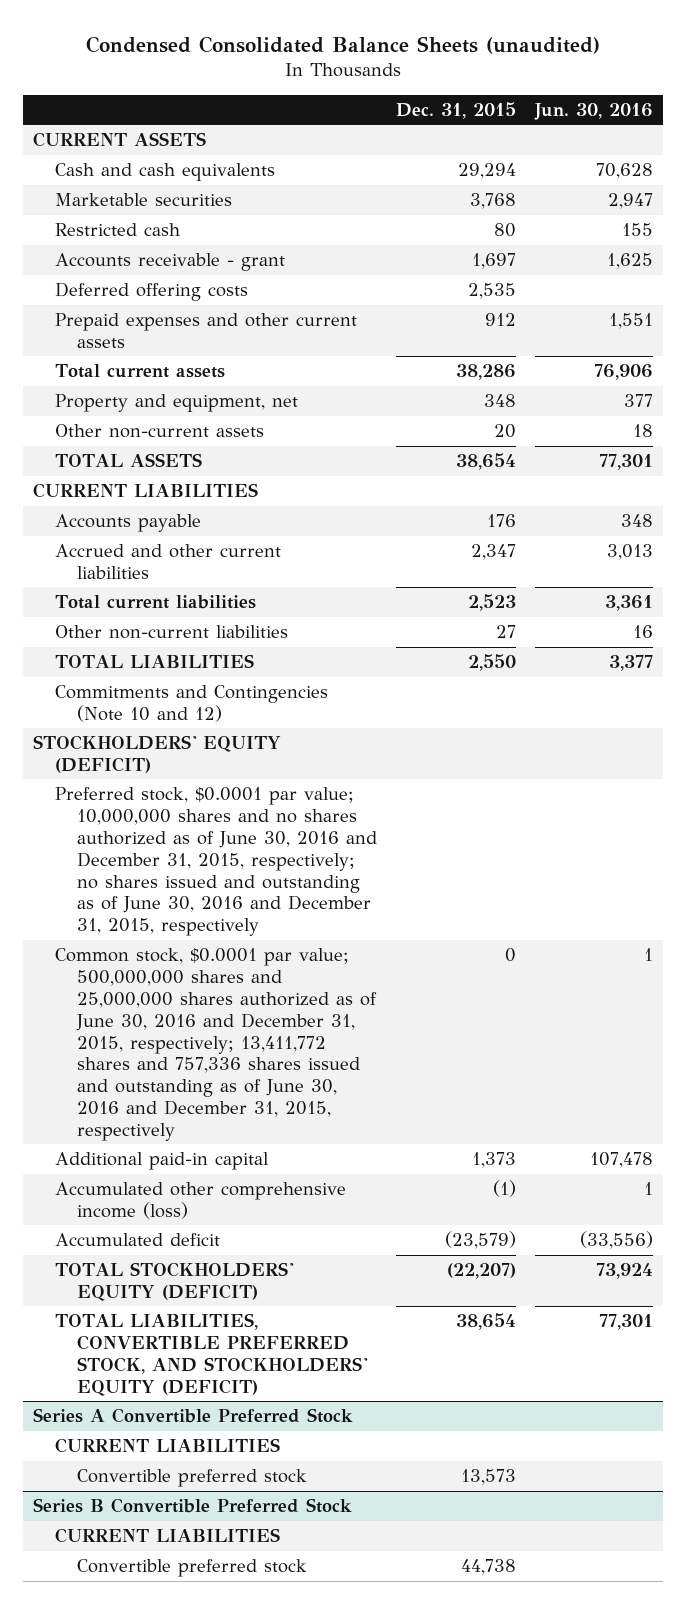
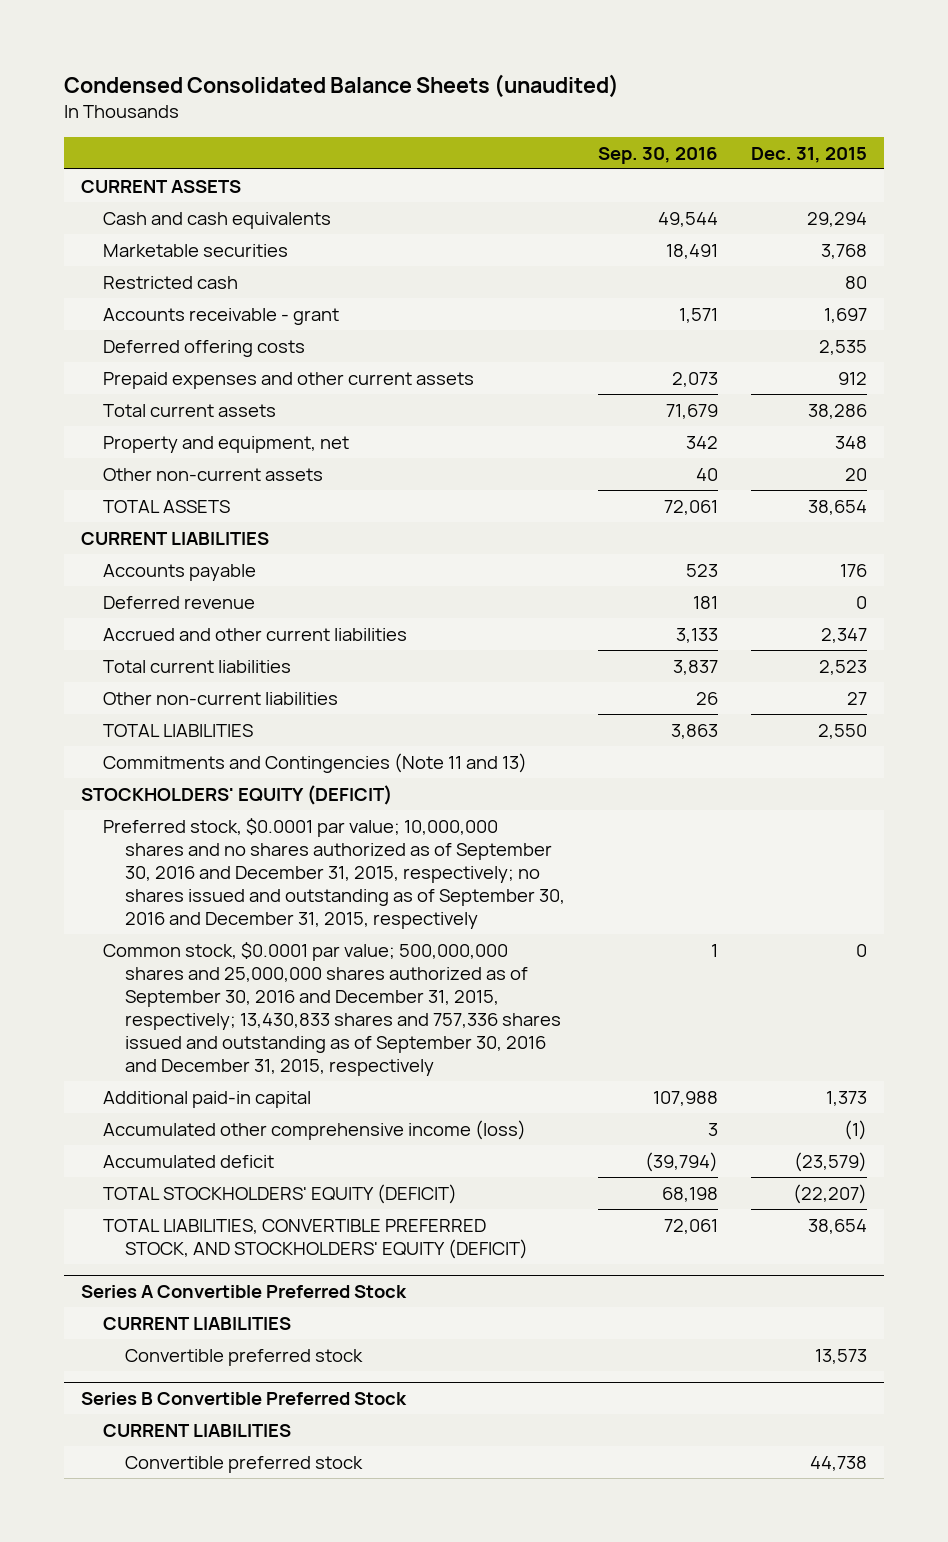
[533,102,653,120] Jun. 30, 2016 -> none
none -> [597,146,718,164] Sep. 30, 2016
none -> [102,595,255,609] Deferred revenue
[54,685,328,723] Commitments and Contingencies (Note 10 and 12) -> [102,752,527,773] Commitments and Contingencies (Note 11 and 13)
[54,787,377,937] Preferred stock, $0.0001 par value; 10,000,000 shares and no shares authorized as of June 30, 2016 and December 31, 2015, respectively; no shares issued and outstanding as of June 30, 2016 and December 31, 2015, respectively -> [102,817,565,930] Preferred stock, $0.0001 par value; 10,000,000 shares and no shares authorized as of September 30, 2016 and December 31, 2015, respectively; no shares issued and outstanding as of September 30, 2016 and December 31, 2015, respectively
[54,948,377,1142] Common stock, $0.0001 par value; 500,000,000 shares and 25,000,000 shares authorized as of June 30, 2016 and December 31, 2015, respectively; 13,411,772 shares and 757,336 shares issued and outstanding as of June 30, 2016 and December 31, 2015, respectively -> [102,941,561,1077] Common stock, $0.0001 par value; 500,000,000 shares and 25,000,000 shares authorized as of September 30, 2016 and December 31, 2015, respectively; 13,430,833 shares and 757,336 shares issued and outstanding as of September 30, 2016 and December 31, 2015, respectively

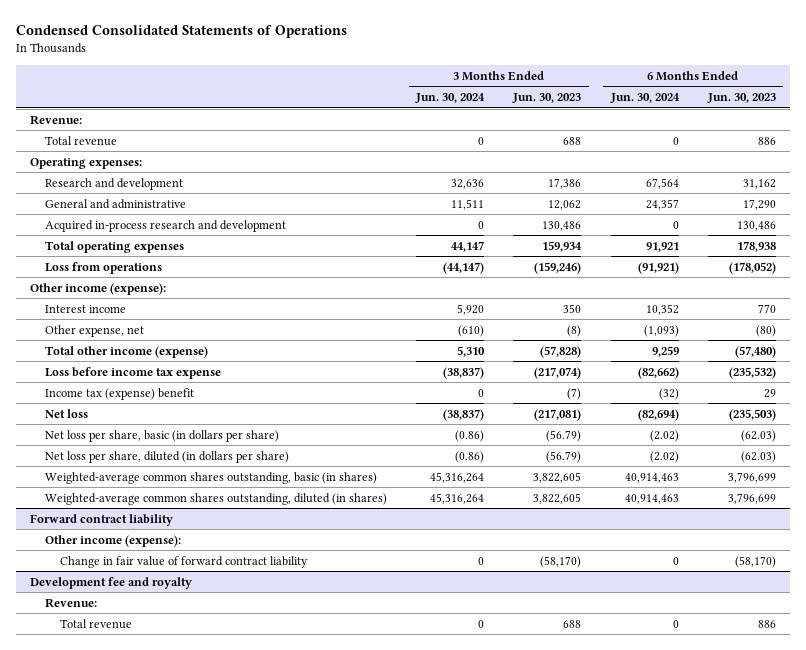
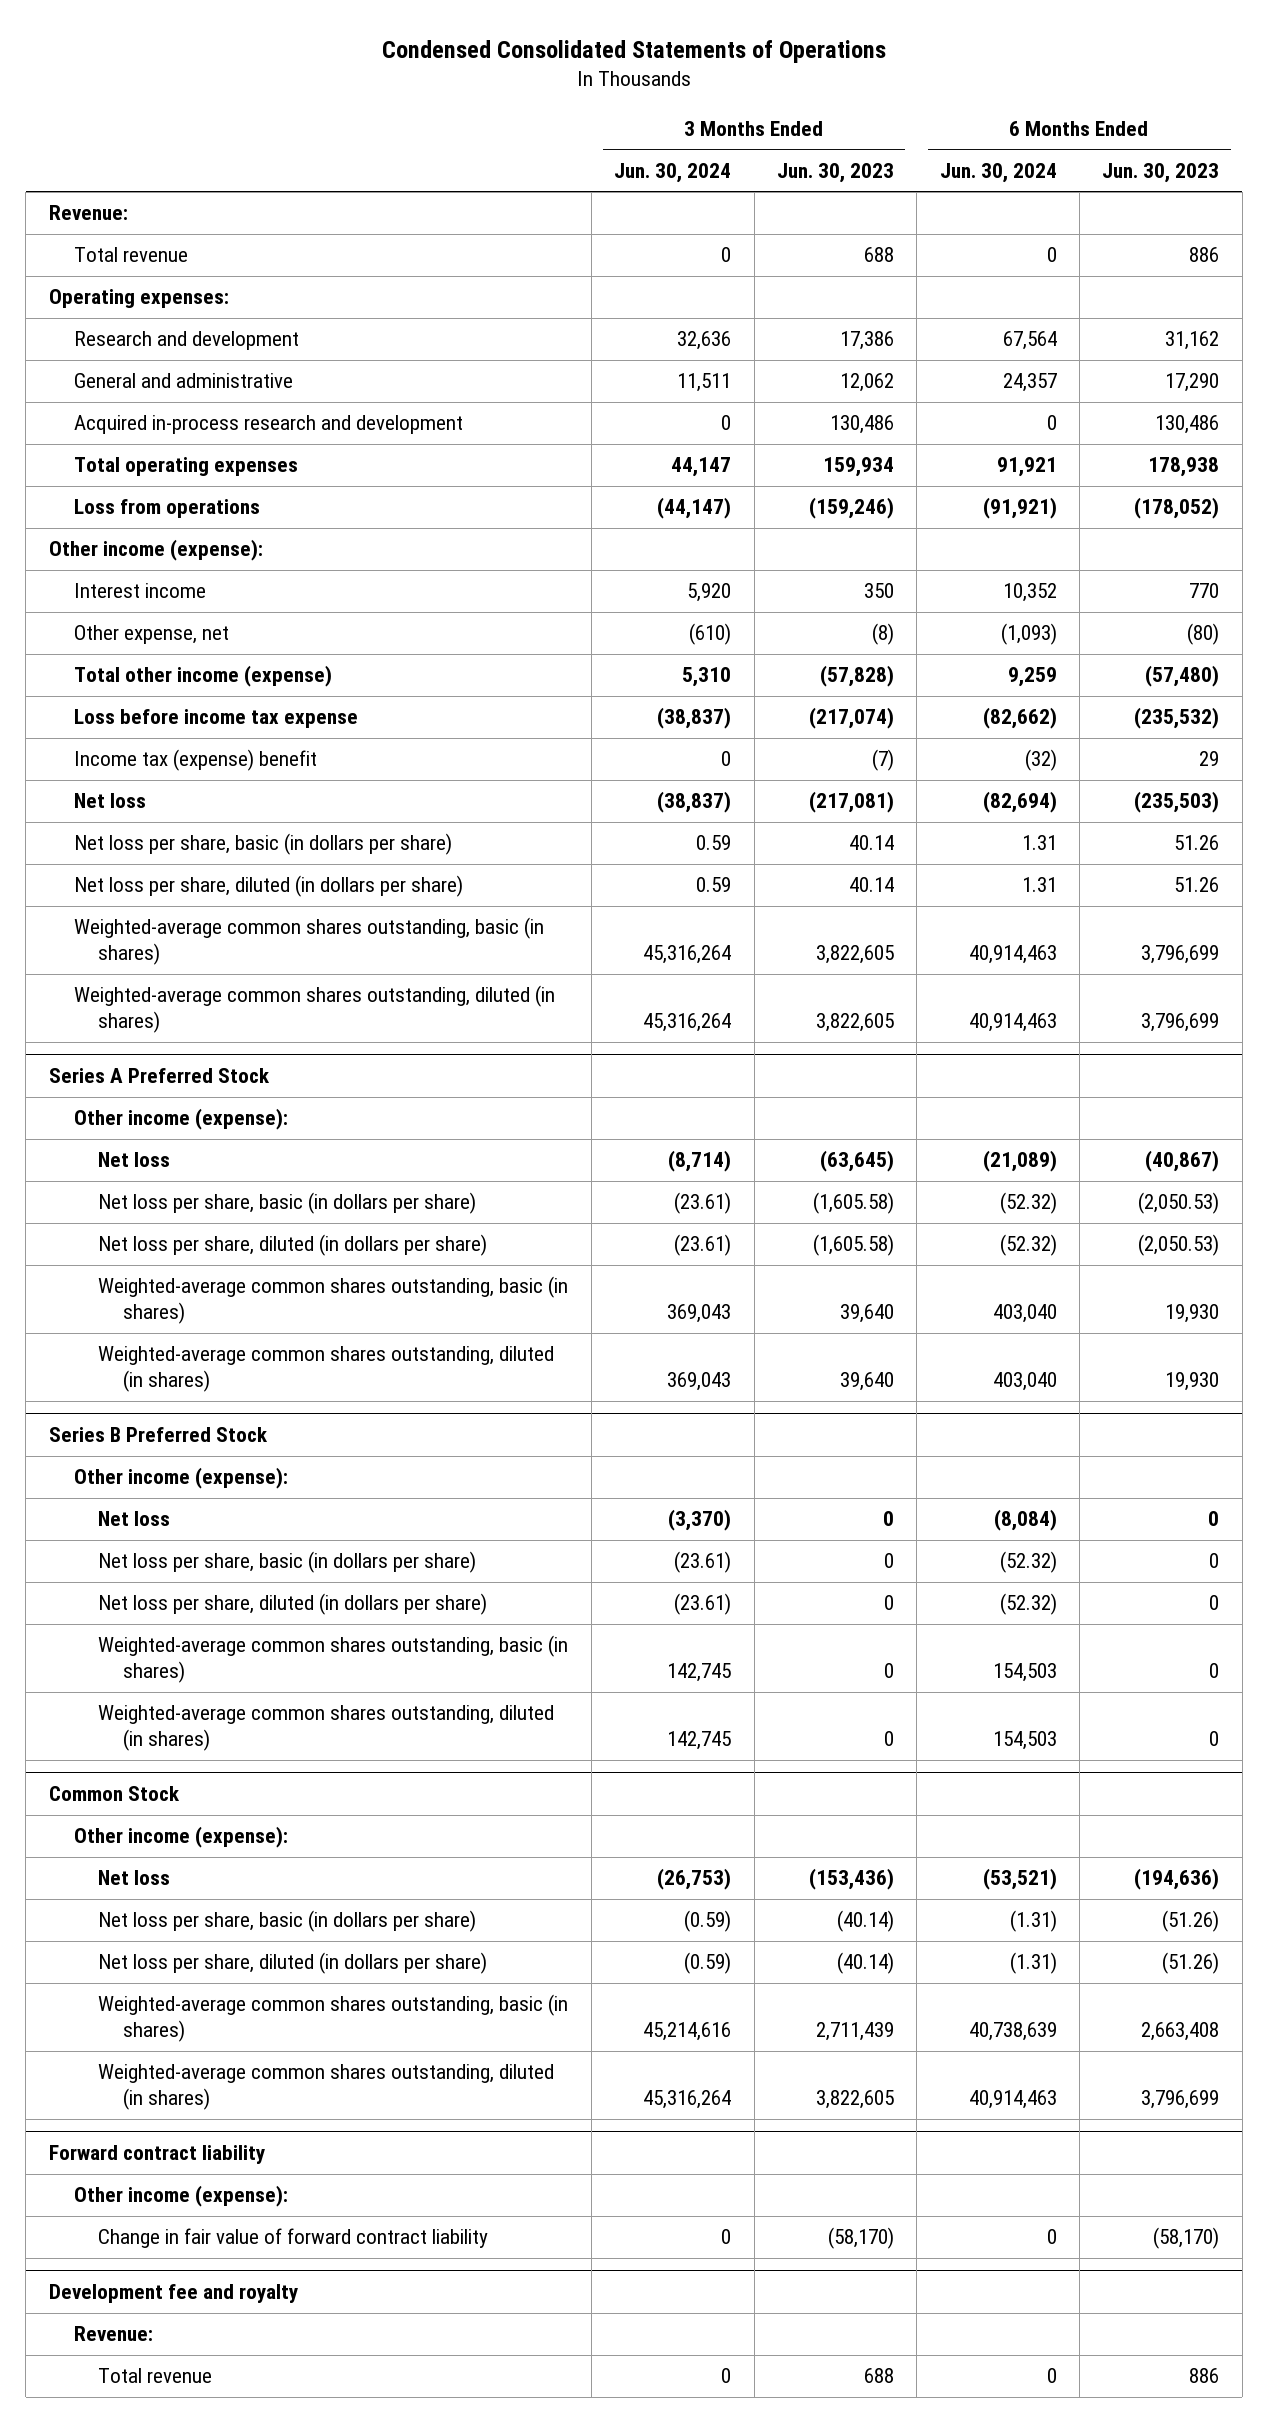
[455,429,485,442] (0.86) -> [696,835,732,851] 0.59
[546,429,582,442] (56.79) -> [848,835,894,851] 40.14
[649,429,679,442] (2.02) -> [1021,835,1057,851] 1.31
[740,429,776,442] (62.03) -> [1174,835,1220,851] 51.26
[455,450,485,463] (0.86) -> [696,877,732,893] 0.59
[546,450,582,463] (56.79) -> [848,877,894,893] 40.14
[649,450,679,463] (2.02) -> [1021,877,1057,893] 1.31
[740,450,776,463] (62.03) -> [1174,877,1220,893] 51.26
none -> [48,1068,270,1084] Series A Preferred Stock
none -> [73,1108,288,1131] Other income (expense):
none -> [98,1152,171,1168] Net loss
none -> [98,1192,477,1215] Net loss per share, basic (in dollars per share)
none -> [98,1234,488,1257] Net loss per share, diluted (in dollars per share)
none -> [98,1276,569,1325] Weighted-average common shares outstanding, basic (in shares)
none -> [98,1346,555,1393] Weighted-average common shares outstanding, diluted (in shares)
none -> [48,1427,268,1443] Series B Preferred Stock
none -> [73,1467,288,1490] Other income (expense):
none -> [98,1511,171,1527] Net loss
none -> [98,1551,477,1574] Net loss per share, basic (in dollars per share)
none -> [98,1593,488,1616] Net loss per share, diluted (in dollars per share)
none -> [98,1635,569,1684] Weighted-average common shares outstanding, basic (in shares)
none -> [98,1705,555,1752] Weighted-average common shares outstanding, diluted (in shares)
none -> [48,1786,180,1802] Common Stock
none -> [73,1826,288,1849] Other income (expense):
none -> [98,1870,171,1886] Net loss
none -> [98,1910,477,1933] Net loss per share, basic (in dollars per share)
none -> [98,1952,488,1975] Net loss per share, diluted (in dollars per share)
none -> [98,1994,569,2043] Weighted-average common shares outstanding, basic (in shares)
none -> [98,2064,555,2111] Weighted-average common shares outstanding, diluted (in shares)

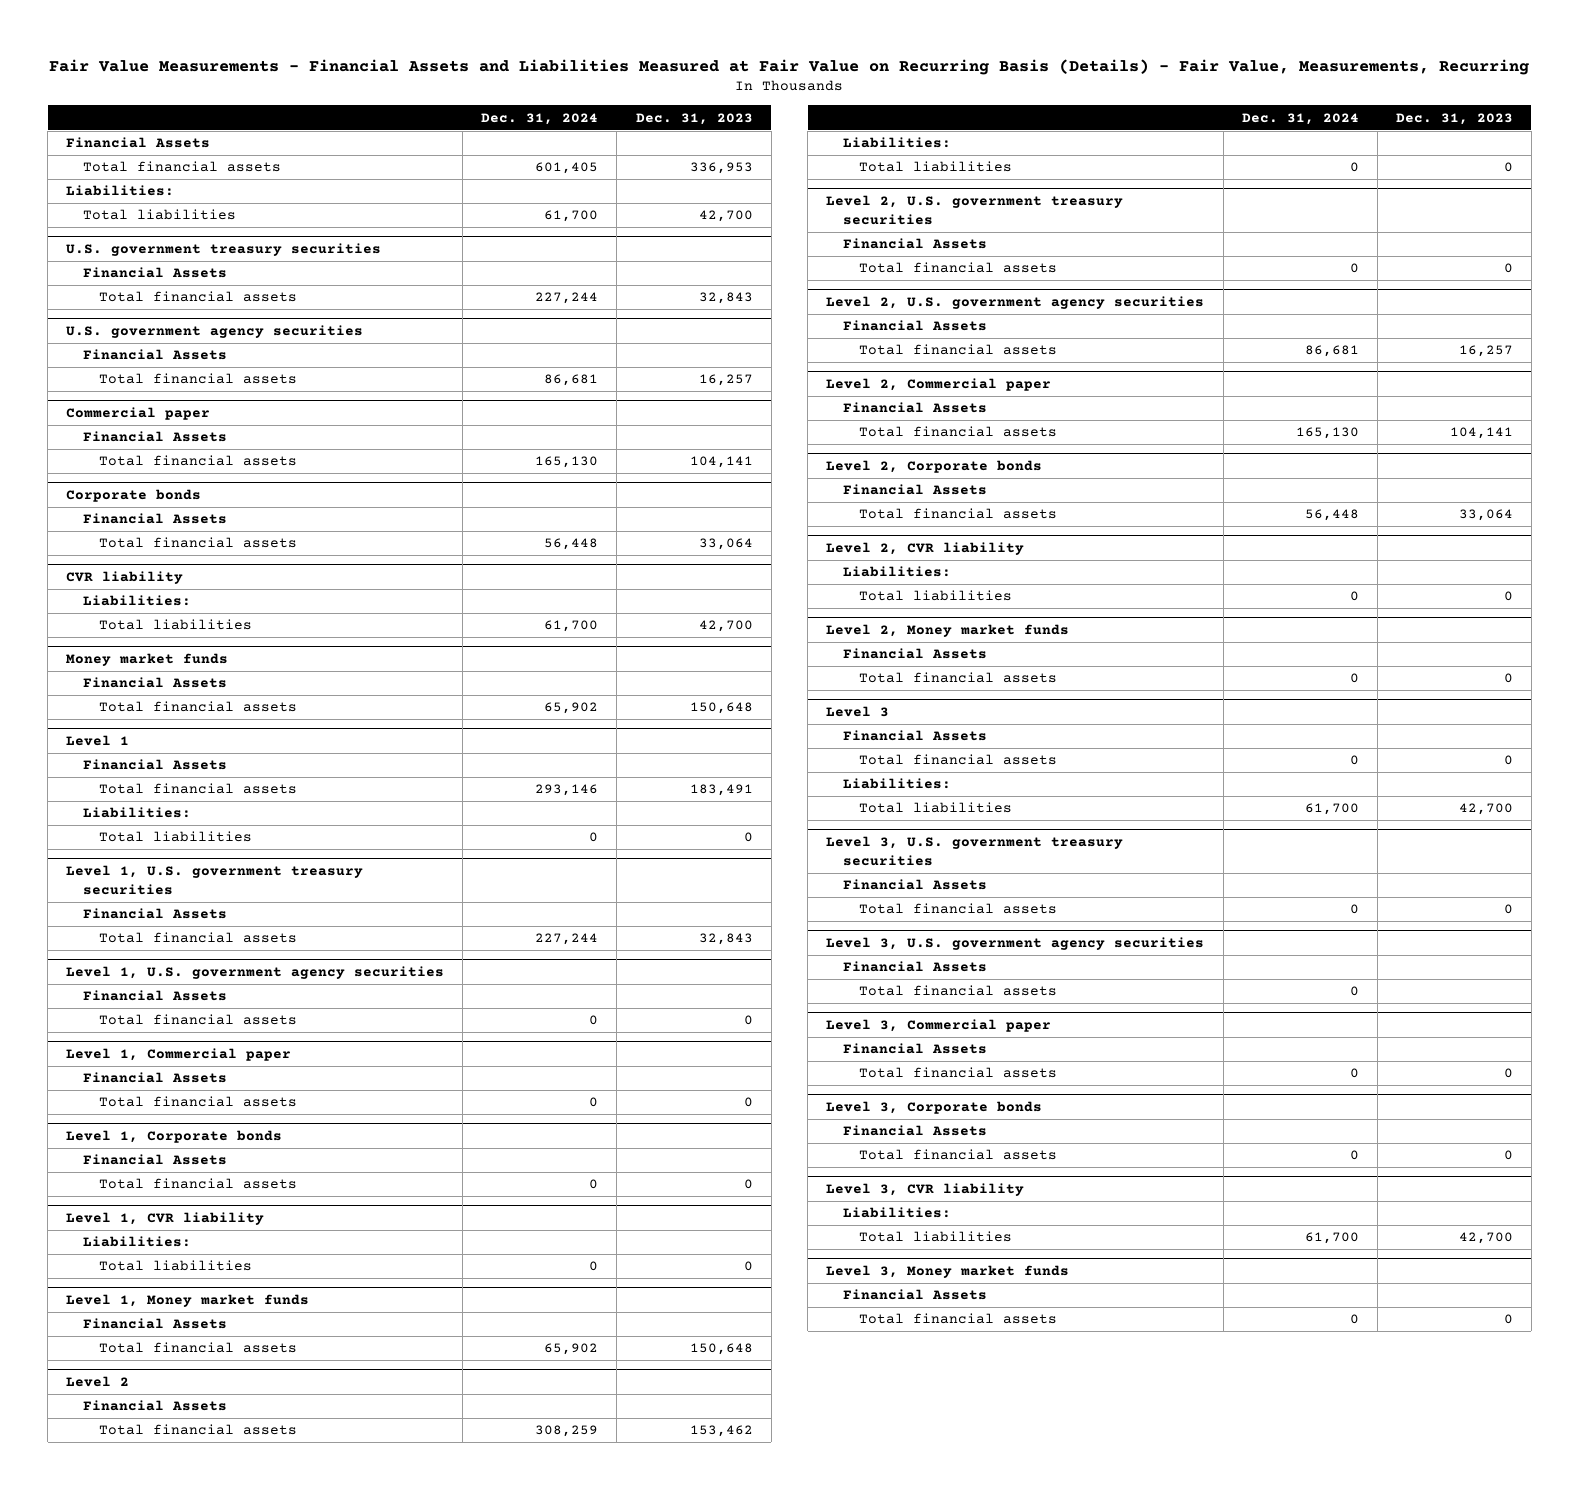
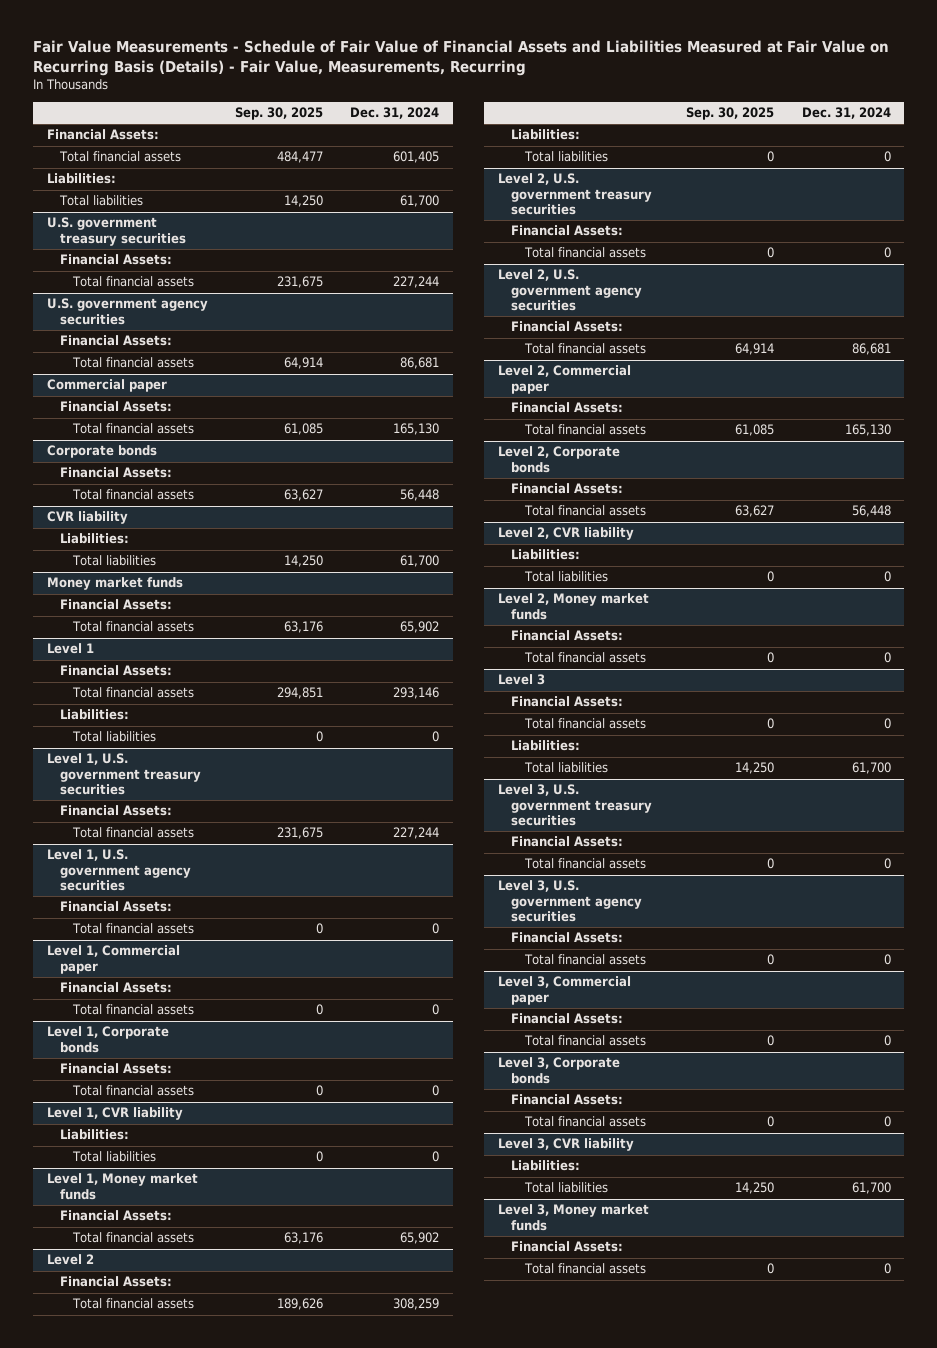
[49,58,1530,75] Fair Value Measurements - Financial Assets and Liabilities Measured at Fair Value on Recurring Basis (Details) - Fair Value, Measurements, Recurring -> [32,40,889,77] Fair Value Measurements - Schedule of Fair Value of Financial Assets and Liabilities Measured at Fair Value on Recurring Basis (Details) - Fair Value, Measurements, Recurring
[635,112,753,125] Dec. 31, 2023 -> none
none -> [234,107,323,121] Sep. 30, 2025
[66,137,211,149] Financial Assets -> [46,129,159,141] Financial Assets:
[82,267,227,279] Financial Assets -> [59,254,172,266] Financial Assets:
[82,349,227,361] Financial Assets -> [59,335,172,347] Financial Assets:
[82,431,227,443] Financial Assets -> [59,401,172,413] Financial Assets:
[82,513,227,525] Financial Assets -> [59,467,172,479] Financial Assets:
[82,677,227,689] Financial Assets -> [59,599,172,611] Financial Assets:
[82,759,227,771] Financial Assets -> [59,665,172,677] Financial Assets:
[82,908,227,920] Financial Assets -> [59,805,172,817] Financial Assets:
[82,990,227,1002] Financial Assets -> [59,901,172,913] Financial Assets:
[82,1072,227,1084] Financial Assets -> [59,982,172,994] Financial Assets:
[82,1154,227,1166] Financial Assets -> [59,1063,172,1075] Financial Assets:
[82,1318,227,1330] Financial Assets -> [59,1210,172,1222] Financial Assets:
[82,1400,227,1412] Financial Assets -> [59,1276,172,1288] Financial Assets:
[842,238,987,250] Financial Assets -> [511,225,624,237] Financial Assets:
[842,320,987,332] Financial Assets -> [511,321,624,333] Financial Assets:
[842,402,987,414] Financial Assets -> [511,402,624,414] Financial Assets:
[842,484,987,496] Financial Assets -> [511,483,624,495] Financial Assets:
[842,648,987,660] Financial Assets -> [511,630,624,642] Financial Assets:
[842,730,987,742] Financial Assets -> [511,696,624,708] Financial Assets:
[842,879,987,891] Financial Assets -> [511,836,624,848] Financial Assets:
[842,961,987,973] Financial Assets -> [511,932,624,944] Financial Assets:
[842,1043,987,1055] Financial Assets -> [511,1013,624,1025] Financial Assets:
[842,1125,987,1137] Financial Assets -> [511,1094,624,1106] Financial Assets:
[842,1289,987,1301] Financial Assets -> [511,1241,624,1253] Financial Assets:

